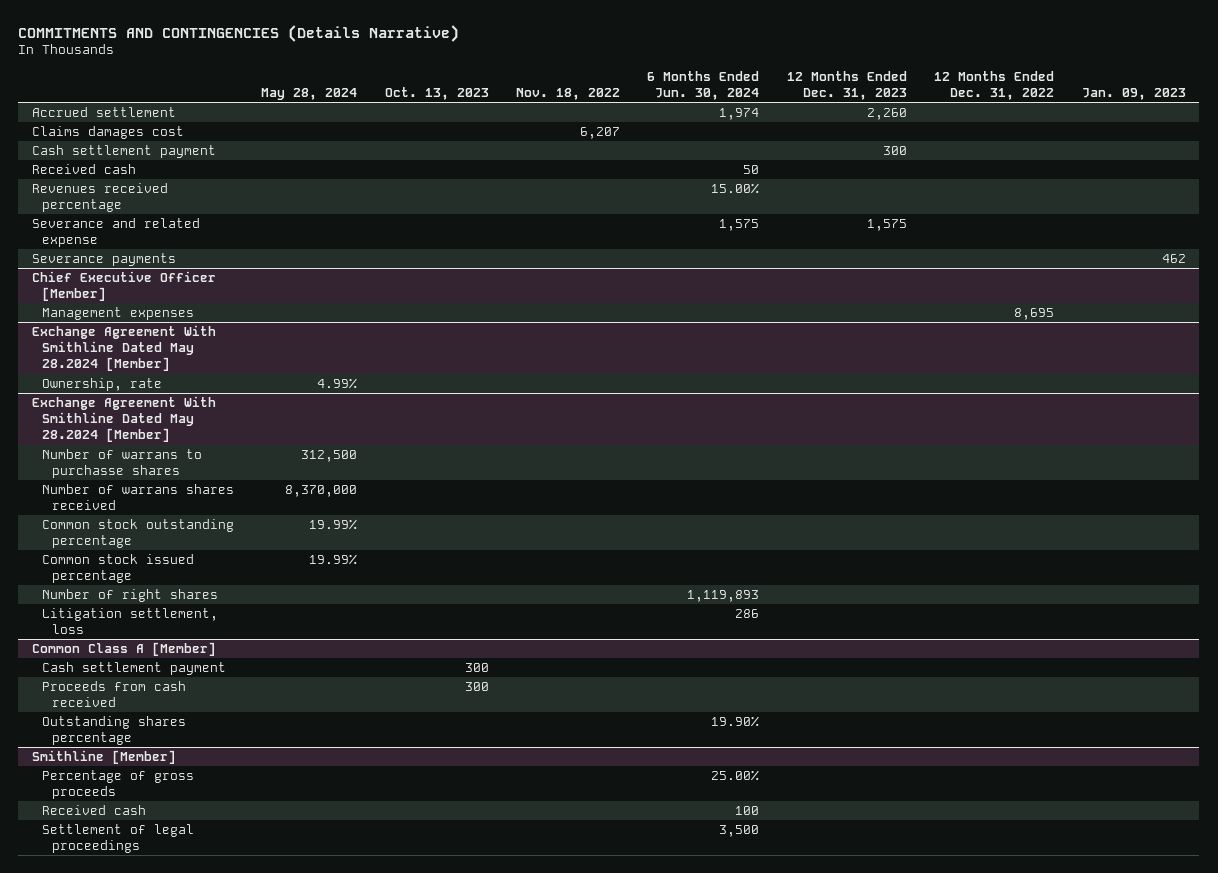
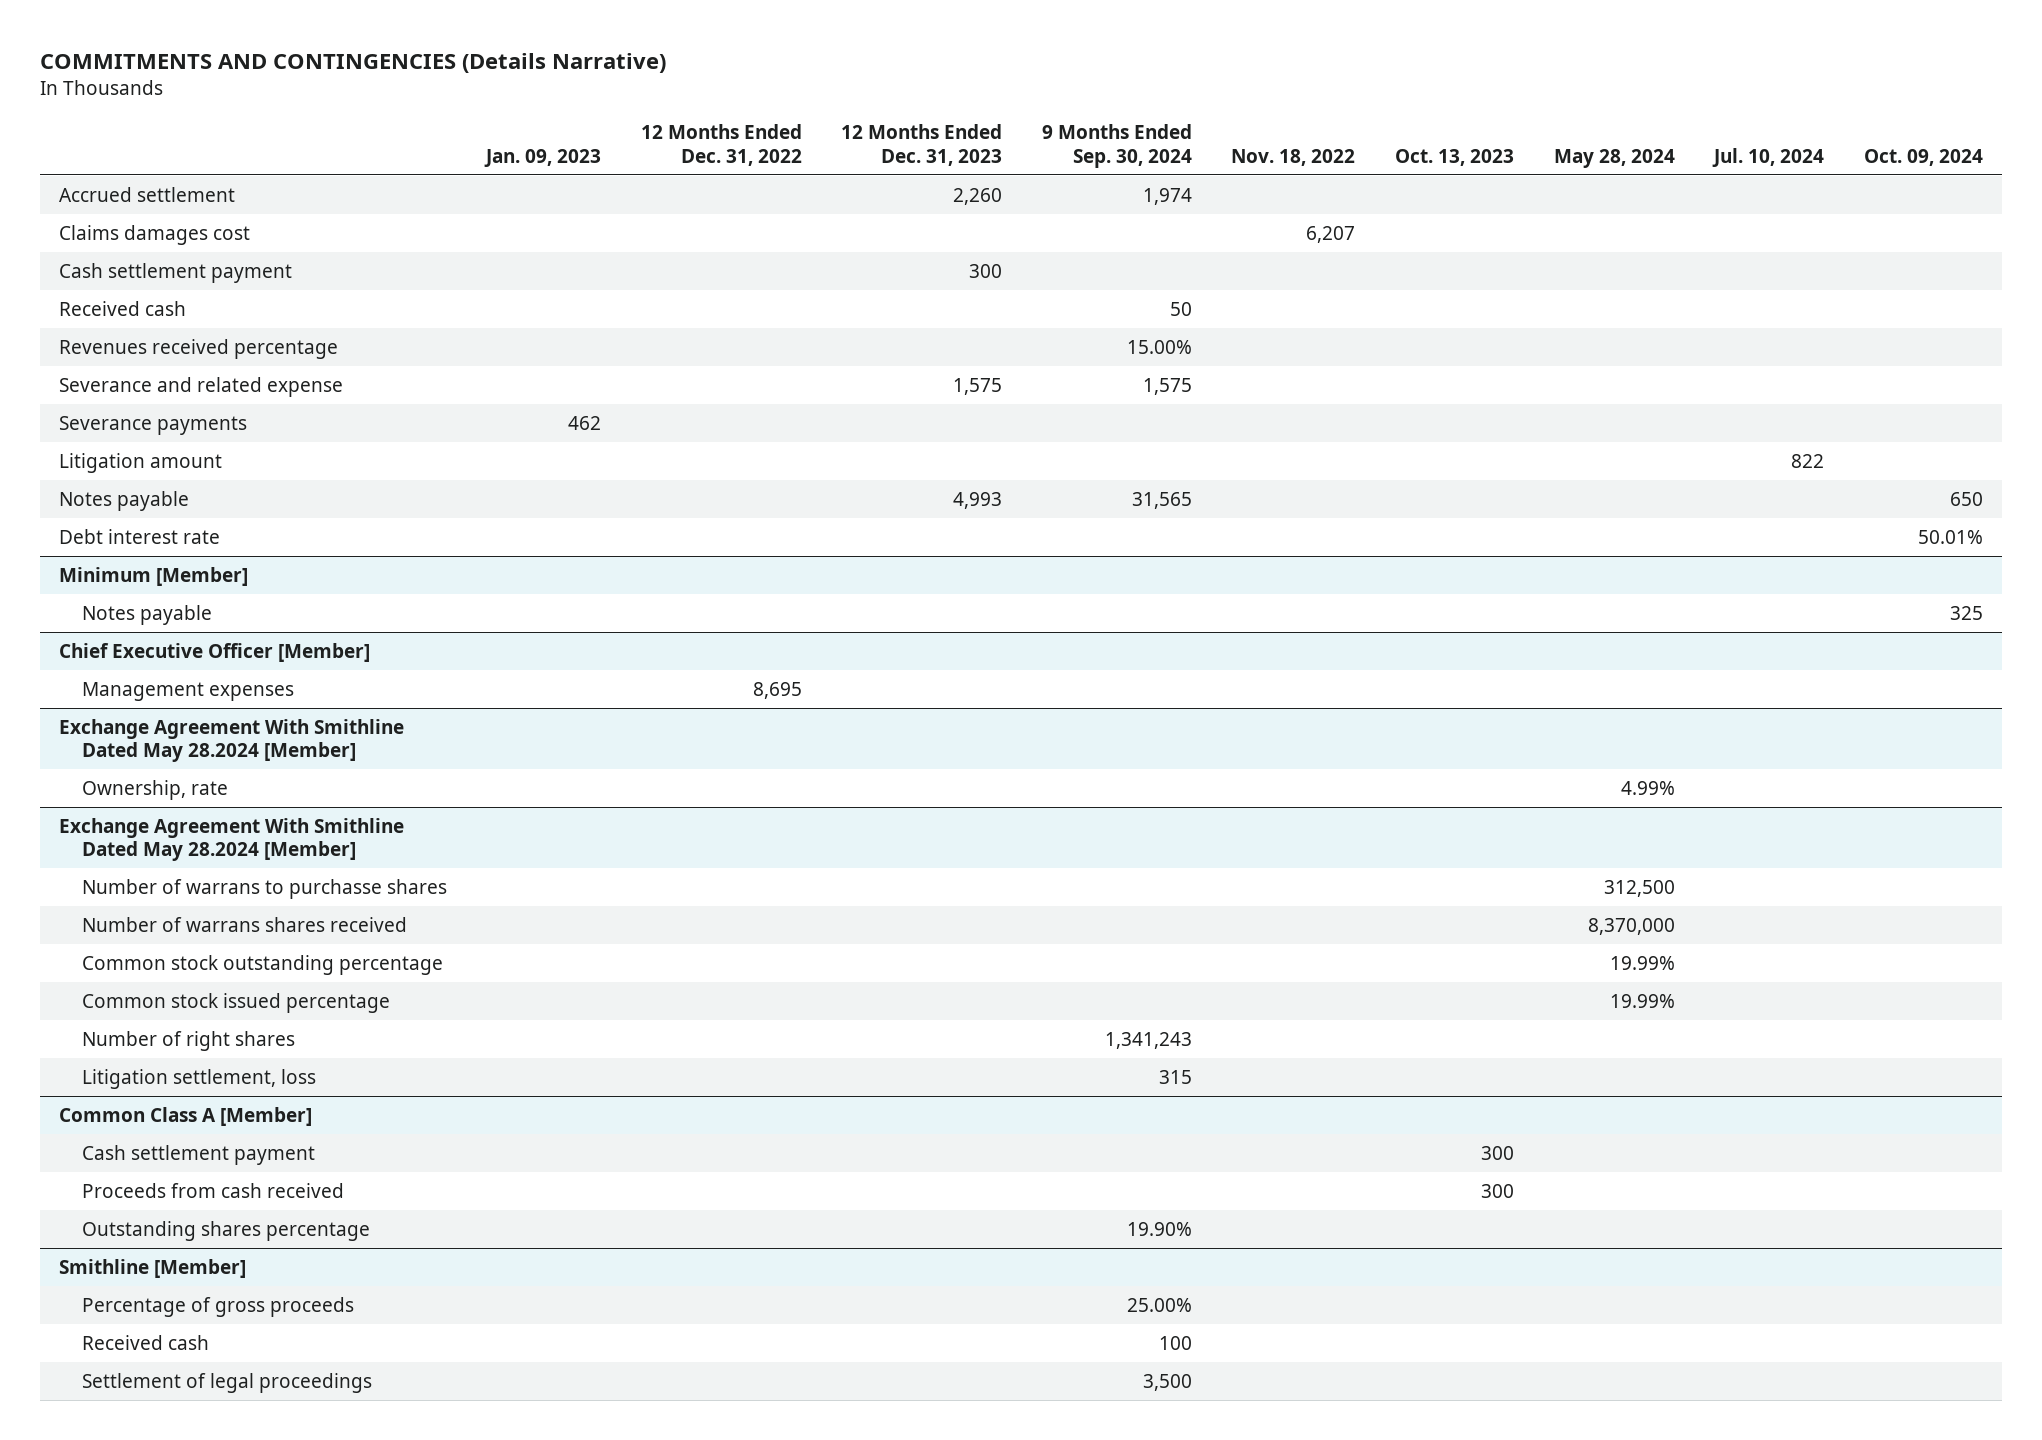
[647,70,760,100] 6 Months Ended Jun. 30, 2024 -> none
none -> [1041,124,1192,168] 9 Months Ended Sep. 30, 2024
none -> [1712,147,1825,167] Jul. 10, 2024
none -> [1863,148,1983,166] Oct. 09, 2024
none -> [59,452,223,473] Litigation amount
none -> [59,490,190,511] Notes payable
none -> [59,528,221,544] Debt interest rate
none -> [59,566,249,586] Minimum [Member]
none -> [81,604,212,625] Notes payable

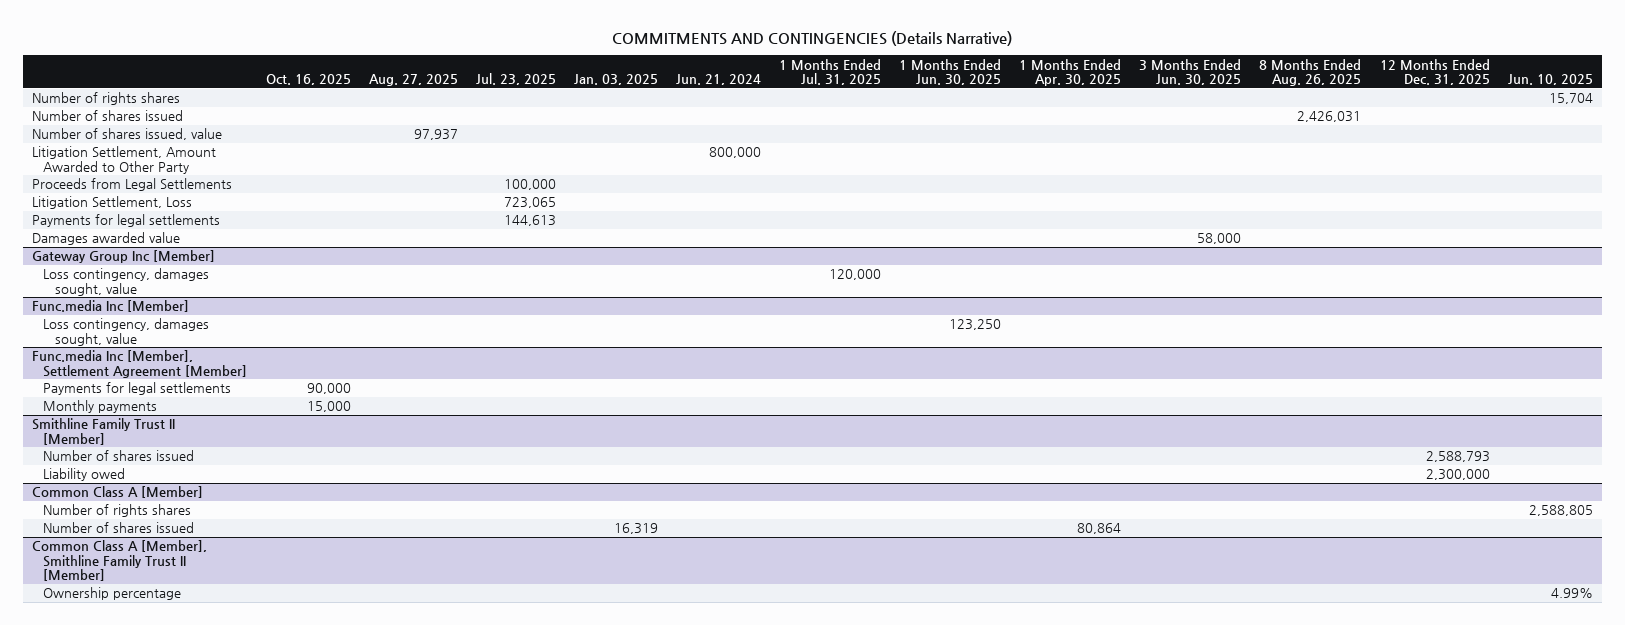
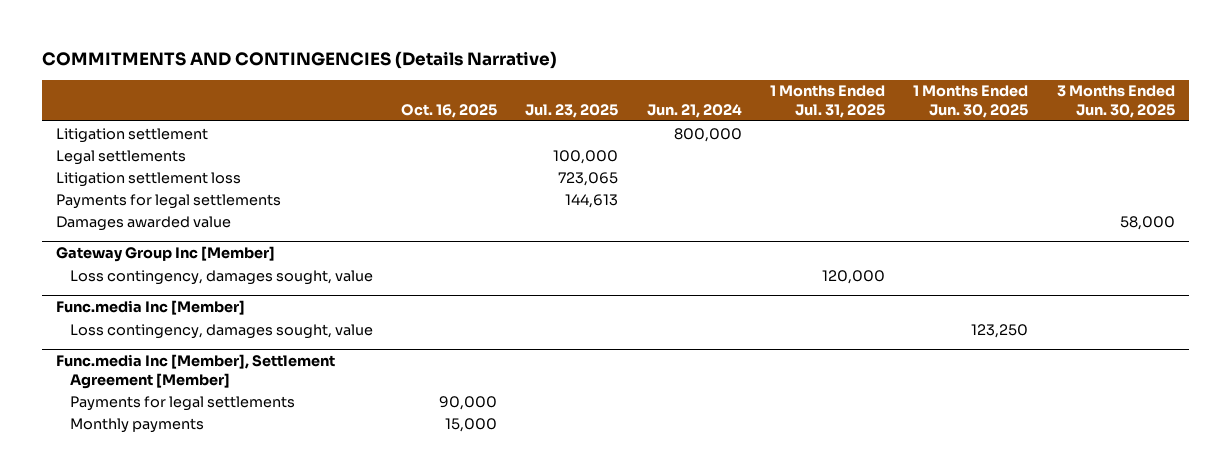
[368,74,458,87] Aug. 27, 2025 -> none
[573,74,658,86] Jan. 03, 2025 -> none
[1019,58,1122,87] 1 Months Ended Apr. 30, 2025 -> none
[1259,58,1362,87] 8 Months Ended Aug. 26, 2025 -> none
[1379,58,1490,86] 12 Months Ended Dec. 31, 2025 -> none
[1507,74,1593,86] Jun. 10, 2025 -> none
[32,92,181,106] Number of rights shares -> none
[32,110,184,122] Number of shares issued -> none
[32,128,223,141] Number of shares issued, value -> none
[32,146,217,174] Litigation Settlement, Amount Awarded to Other Party -> [56,127,209,143] Litigation settlement
[32,178,233,192] Proceeds from Legal Settlements -> [56,149,187,165] Legal settlements
[32,196,193,210] Litigation Settlement, Loss -> [56,171,242,187] Litigation settlement loss
[32,418,176,445] Smithline Family Trust II [Member] -> none
[43,450,195,462] Number of shares issued -> none
[43,468,126,482] Liability owed -> none
[32,486,204,499] Common Class A [Member] -> none
[43,504,192,518] Number of rights shares -> none
[43,522,195,534] Number of shares issued -> none
[32,540,208,582] Common Class A [Member], Smithline Family Trust II [Member] -> none
[43,587,182,601] Ownership percentage -> none

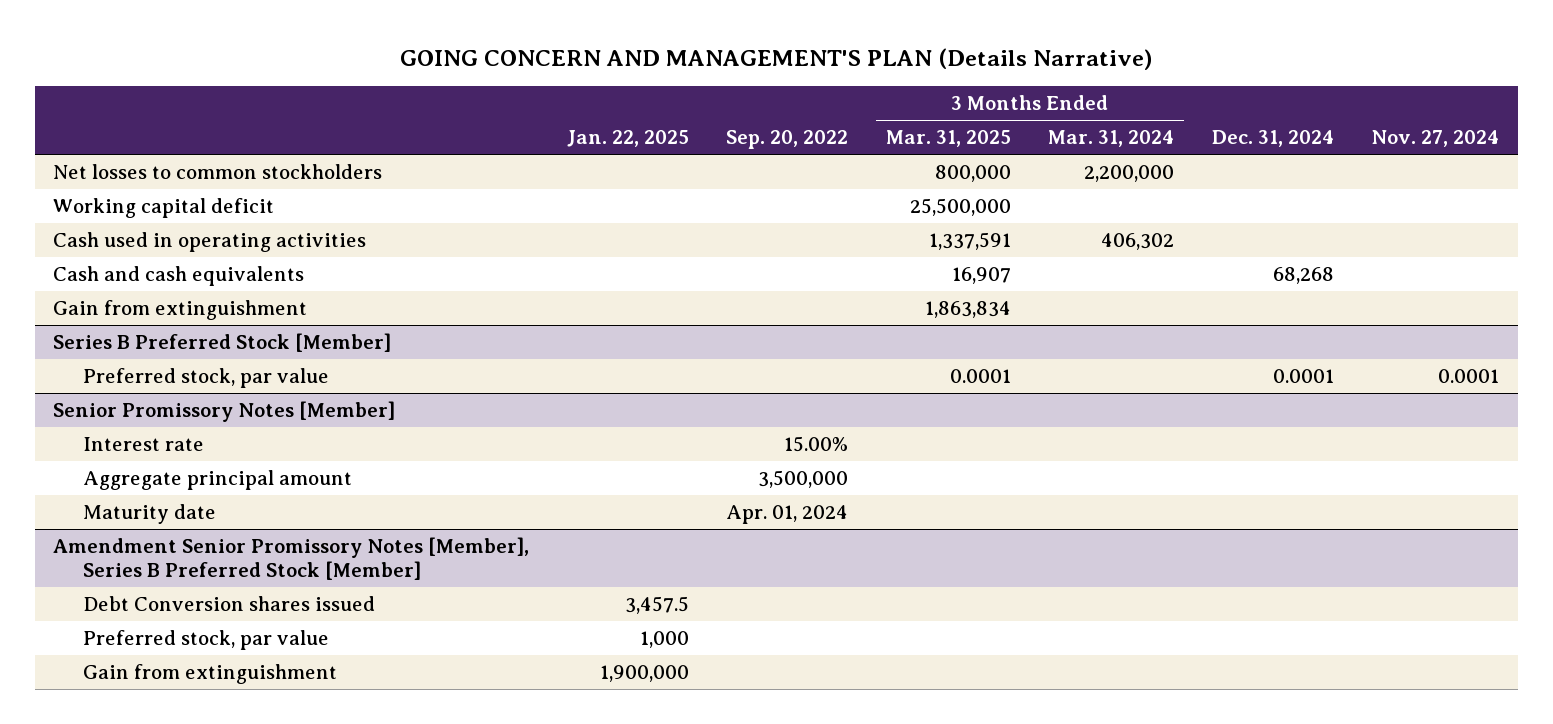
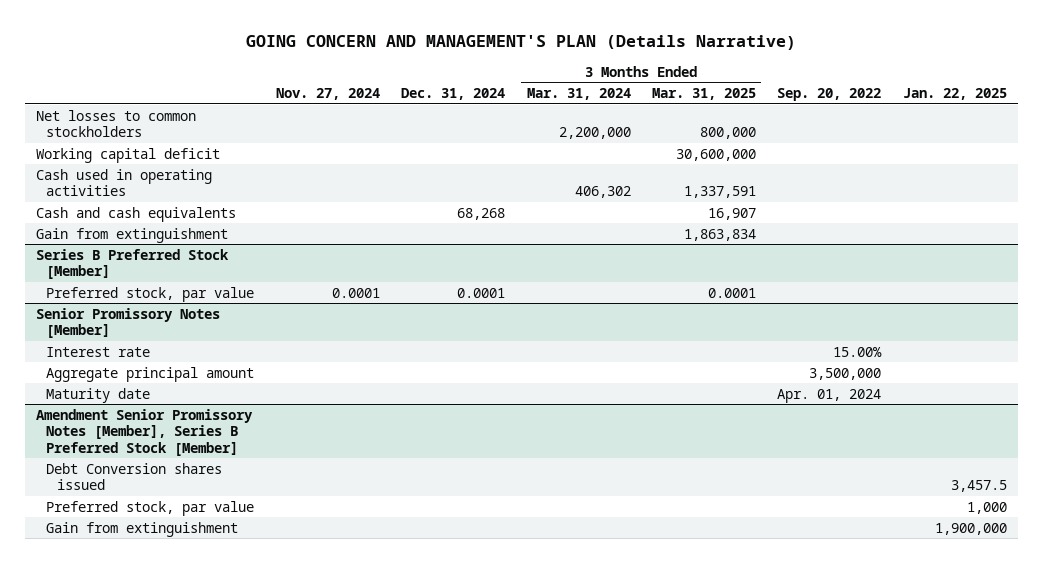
[909,197,1011,216] 25,500,000 -> [676,148,757,161] 30,600,000

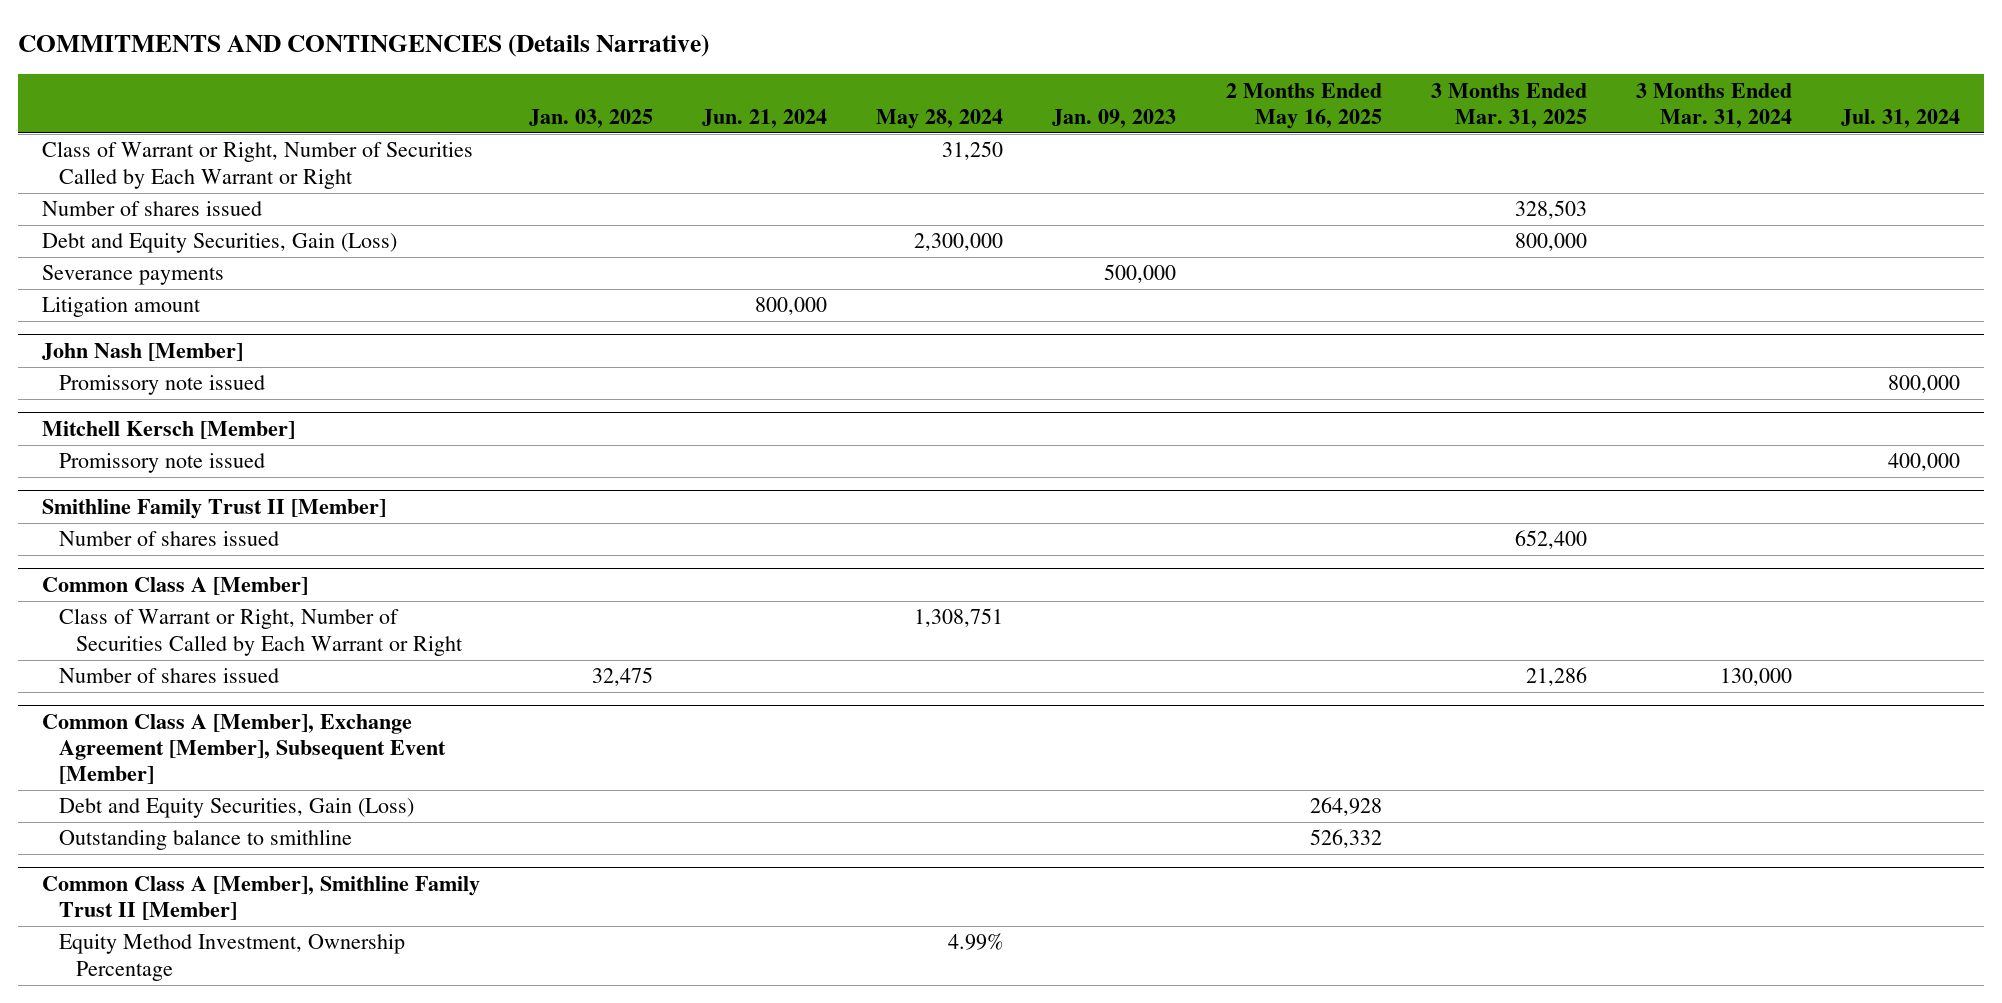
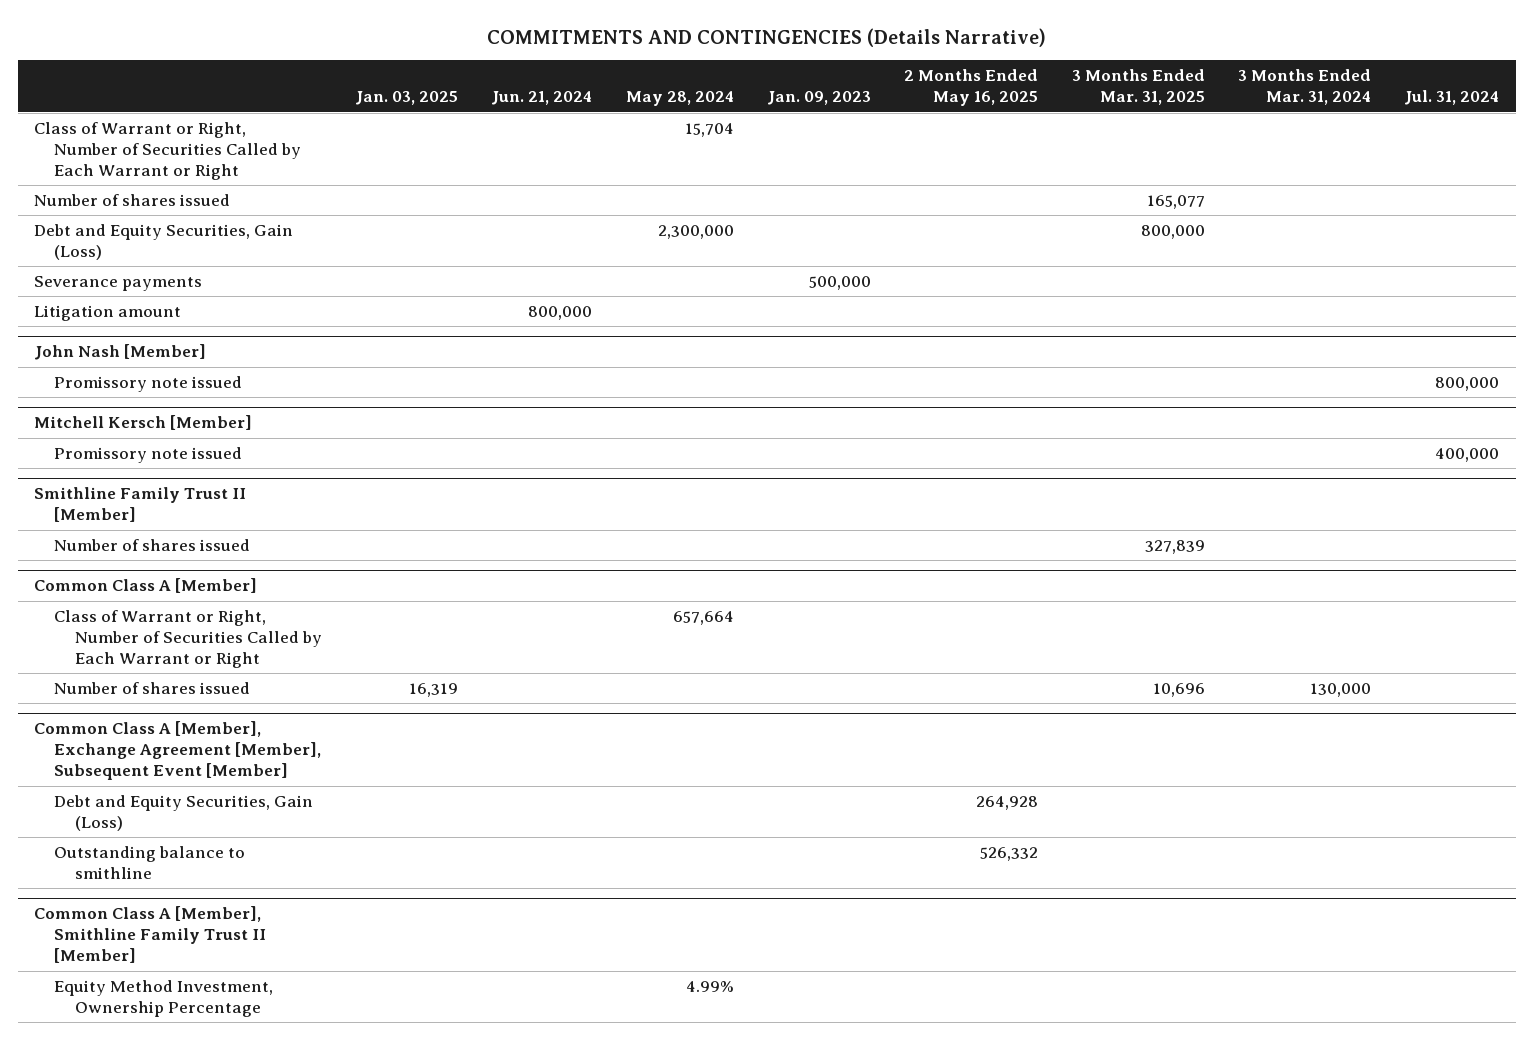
[942,141,1004,161] 31,250 -> [684,122,734,137] 15,704
[1514,200,1587,220] 328,503 -> [1146,194,1205,209] 165,077
[1514,530,1587,550] 652,400 -> [1144,539,1205,554] 327,839
[914,608,1004,628] 1,308,751 -> [672,610,734,625] 657,664
[592,667,654,687] 32,475 -> [408,682,458,697] 16,319
[1525,667,1587,687] 21,286 -> [1152,682,1205,697] 10,696

